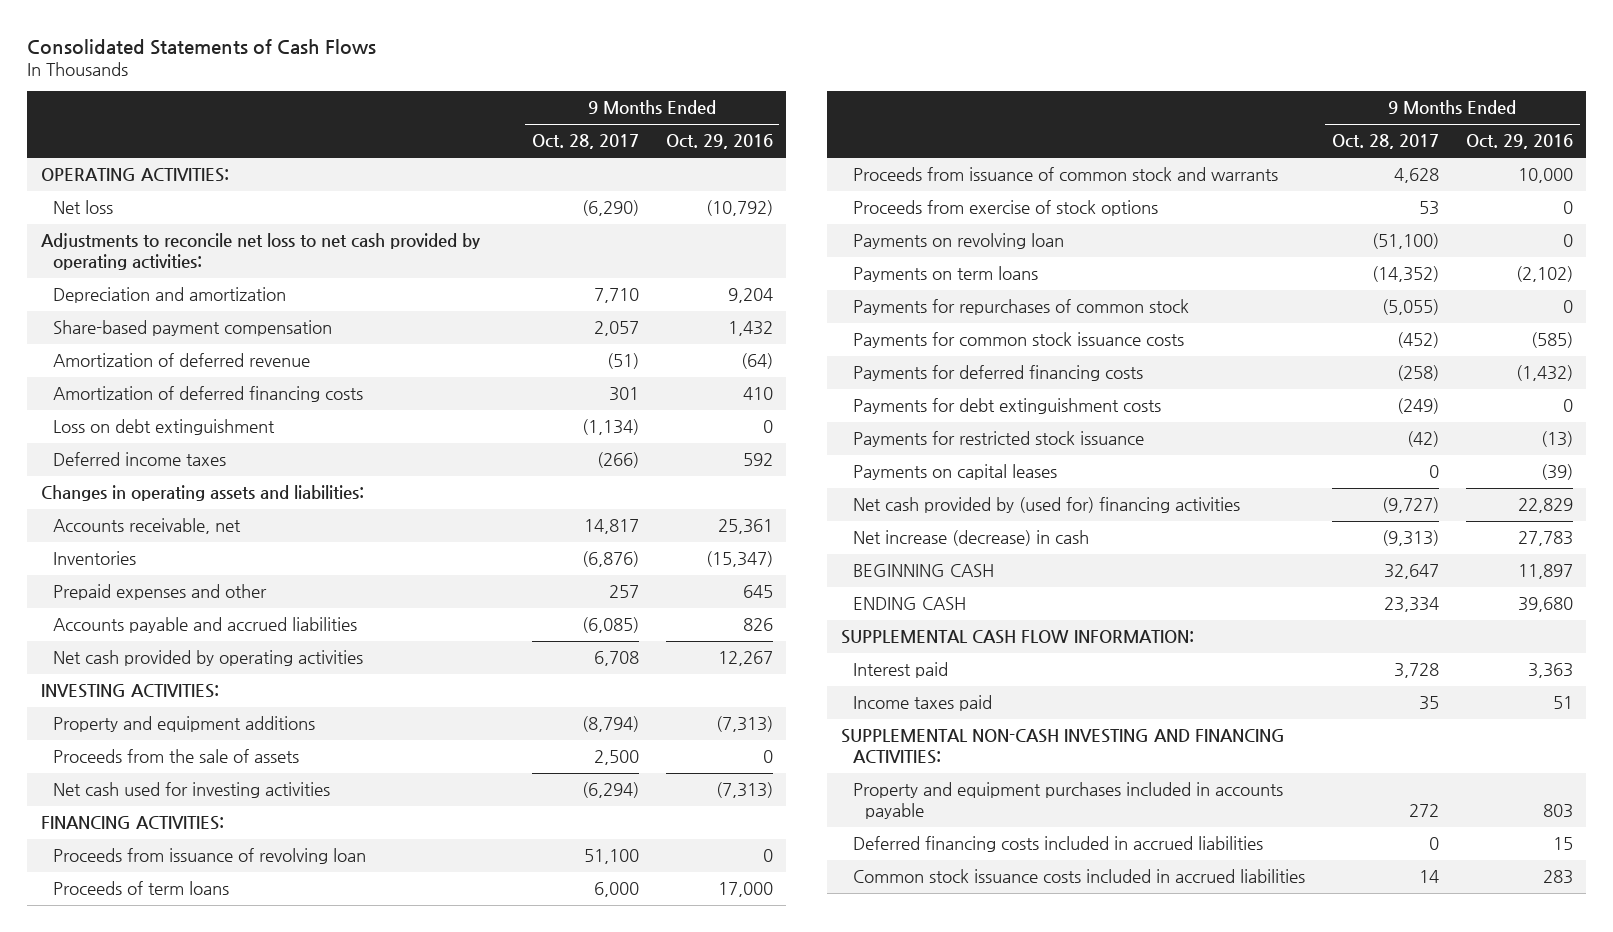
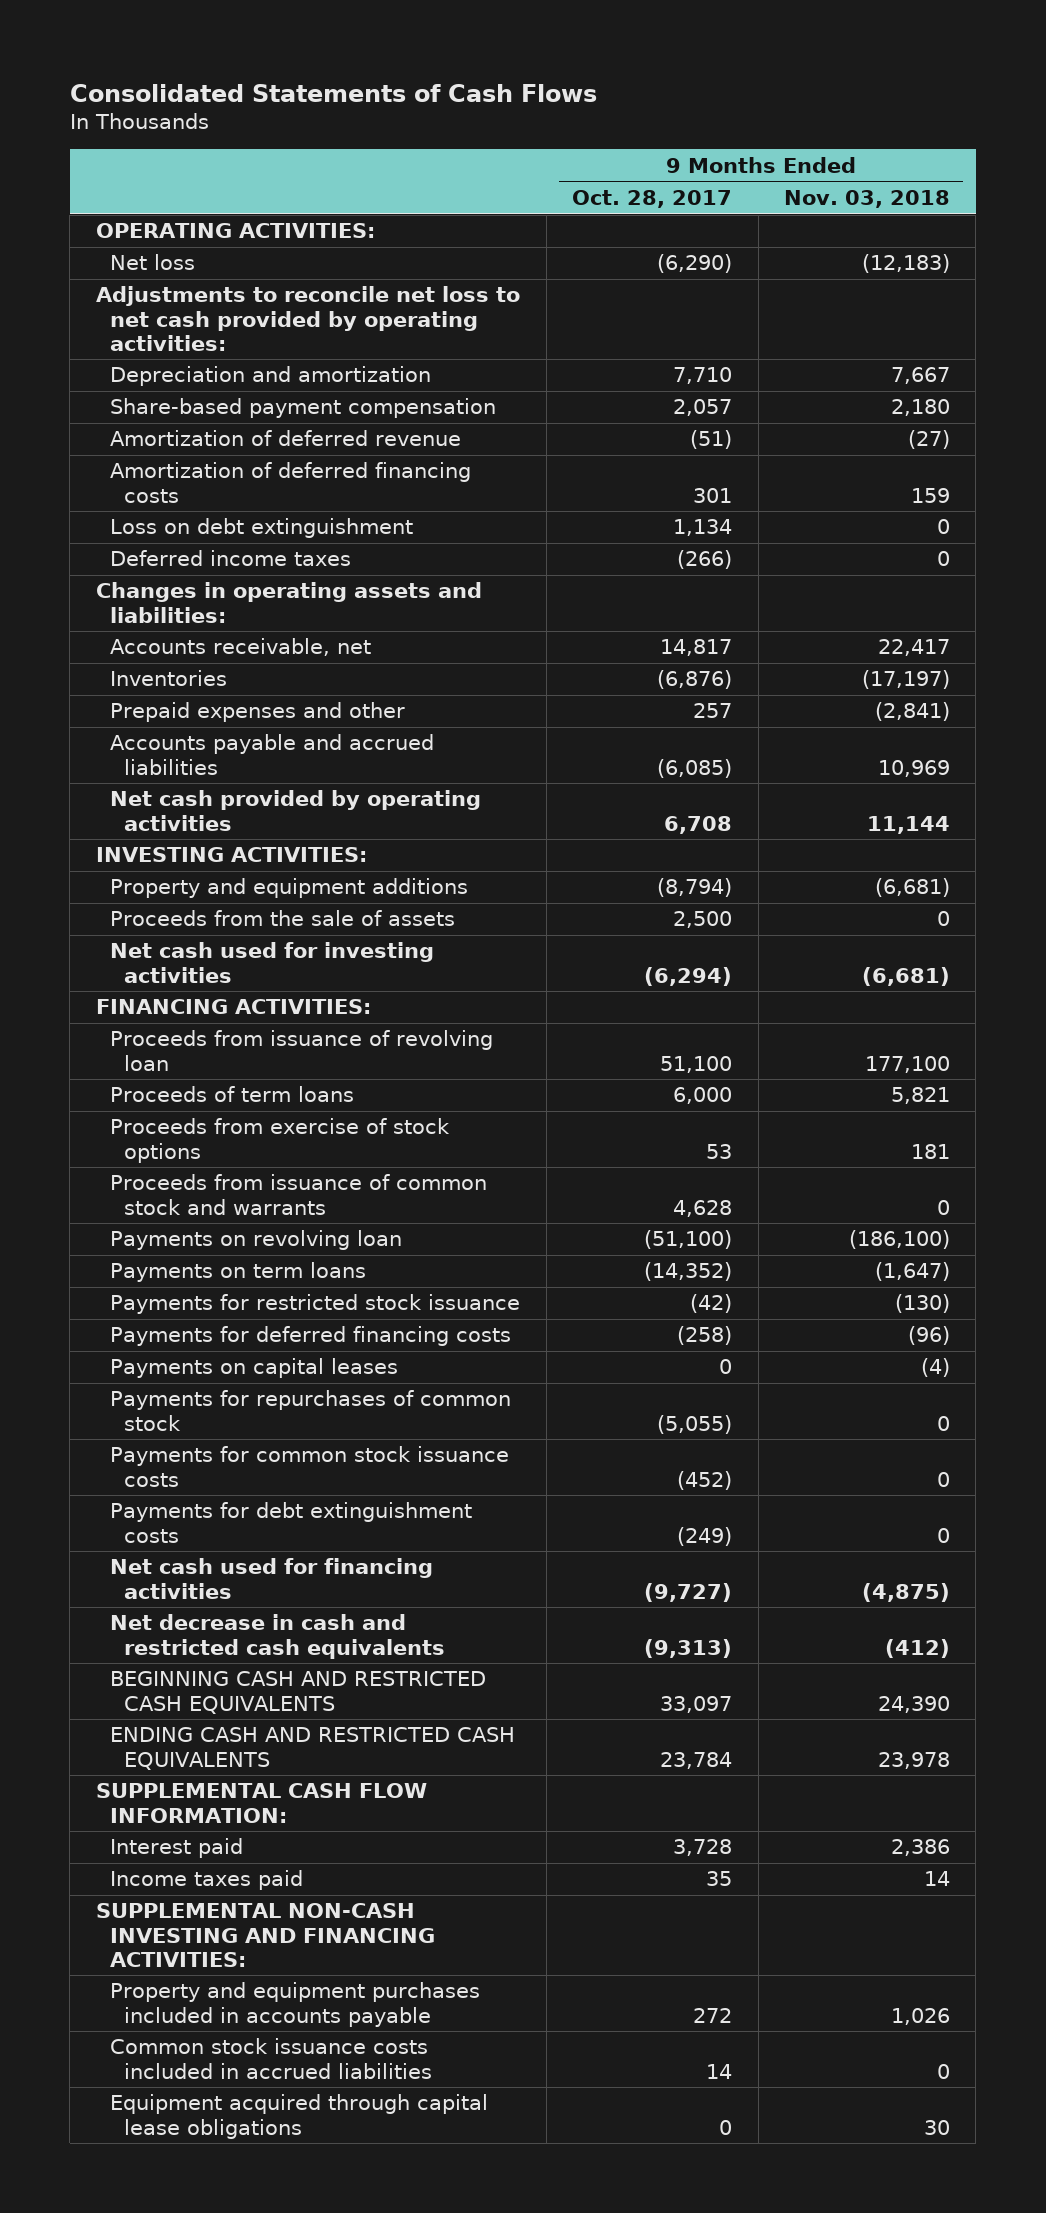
[665,134,773,150] Oct. 29, 2016 -> none
none -> [783,189,950,208] Nov. 03, 2018
[581,419,639,436] (1,134) -> [673,519,733,537] 1,134
[853,167,1279,182] Proceeds from issuance of common stock and warrants -> [110,1174,488,1215] Proceeds from issuance of common stock and warrants
[853,431,1145,448] Payments for restricted stock issuance -> [110,1294,521,1315] Payments for restricted stock issuance
[853,365,1144,382] Payments for deferred financing costs -> [110,1326,512,1347] Payments for deferred financing costs
[853,464,1058,481] Payments on capital leases -> [110,1358,399,1379] Payments on capital leases
[853,564,995,578] BEGINNING CASH -> none
[853,597,967,611] ENDING CASH -> none
[853,497,1241,514] Net cash provided by (used for) financing activities -> [110,1558,434,1599] Net cash used for financing activities
[853,530,1090,547] Net increase (decrease) in cash -> [110,1614,446,1659] Net decrease in cash and restricted cash equivalents
none -> [110,1671,487,1714] BEGINNING CASH AND RESTRICTED CASH EQUIVALENTS
none -> [110,1727,516,1770] ENDING CASH AND RESTRICTED CASH EQUIVALENTS
[853,836,1264,853] Deferred financing costs included in accrued liabilities -> none
none -> [110,2094,489,2139] Equipment acquired through capital lease obligations

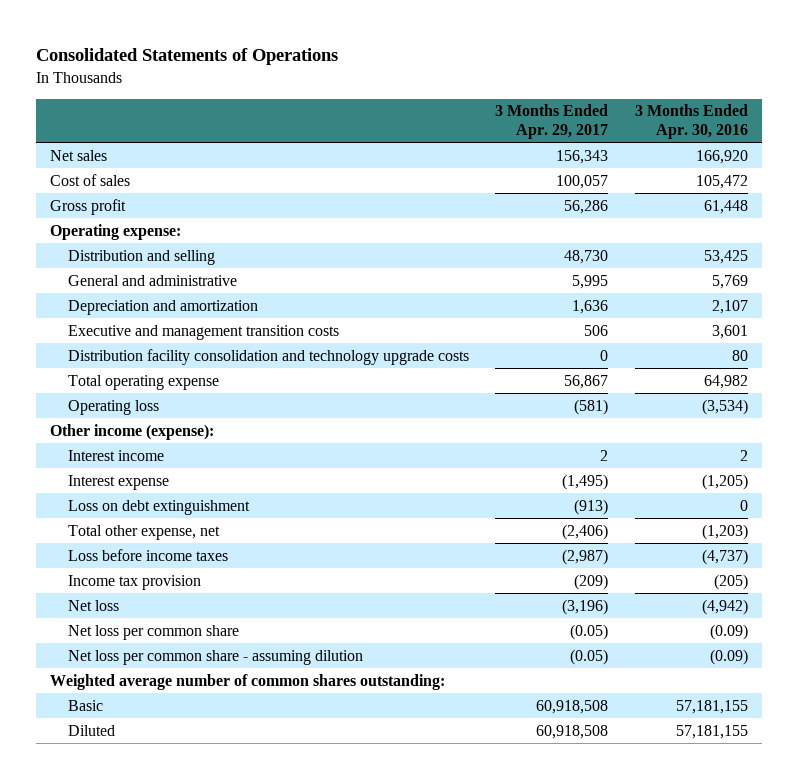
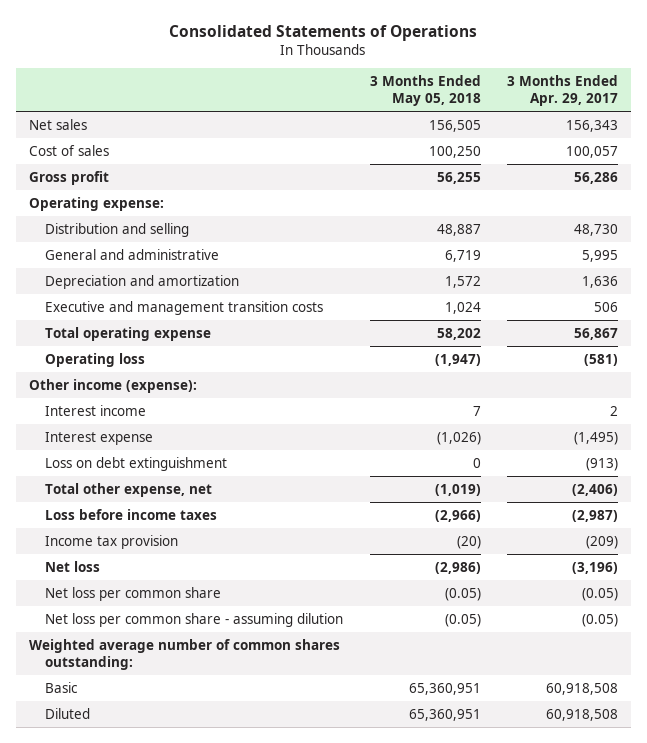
[635,104,749,140] 3 Months Ended Apr. 30, 2016 -> none
none -> [369,75,481,107] 3 Months Ended May 05, 2018
[67,348,469,365] Distribution facility consolidation and technology upgrade costs -> none

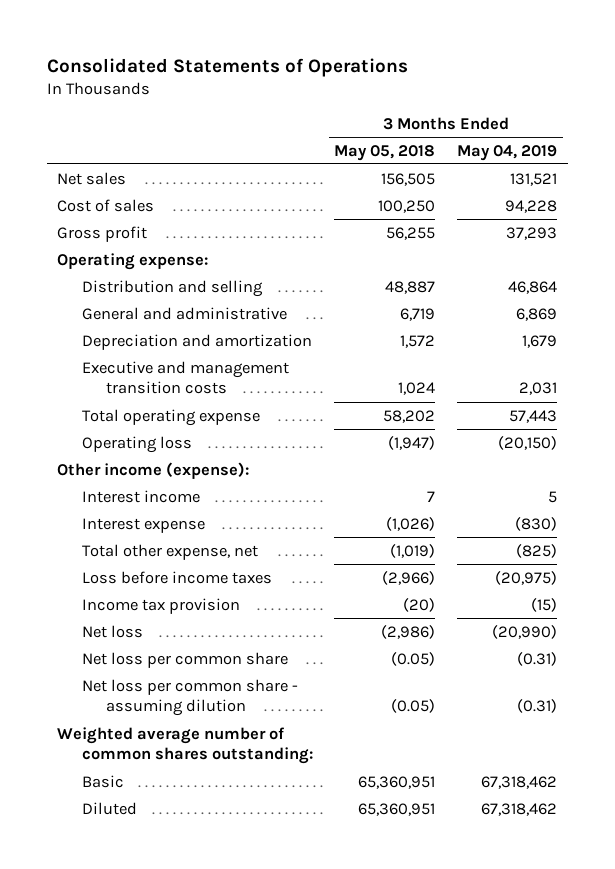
[506,75,618,107] 3 Months Ended Apr. 29, 2017 -> none
none -> [457,144,558,161] May 04, 2019
[45,456,228,471] Loss on debt extinguishment -> none

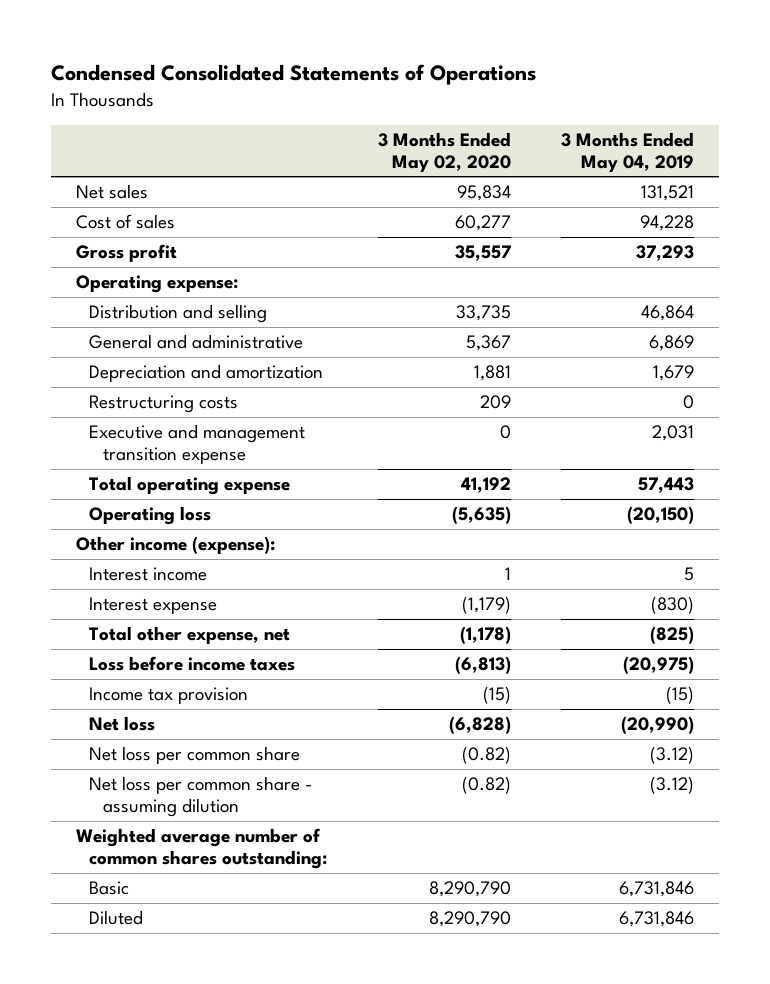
[46,57,408,77] Consolidated Statements of Operations -> [50,64,536,86] Condensed Consolidated Statements of Operations
[334,144,436,161] May 05, 2018 -> none
none -> [377,131,511,172] 3 Months Ended May 02, 2020
none -> [89,395,239,414] Restructuring costs
[81,360,289,395] Executive and management transition costs -> [89,424,306,465] Executive and management transition expense
[517,651,558,666] (0.31) -> [649,746,694,765] (3.12)
[517,699,558,714] (0.31) -> [649,776,694,795] (3.12)
[481,775,558,789] 67,318,462 -> [618,881,694,898] 6,731,846
[481,802,558,816] 67,318,462 -> [618,911,694,928] 6,731,846

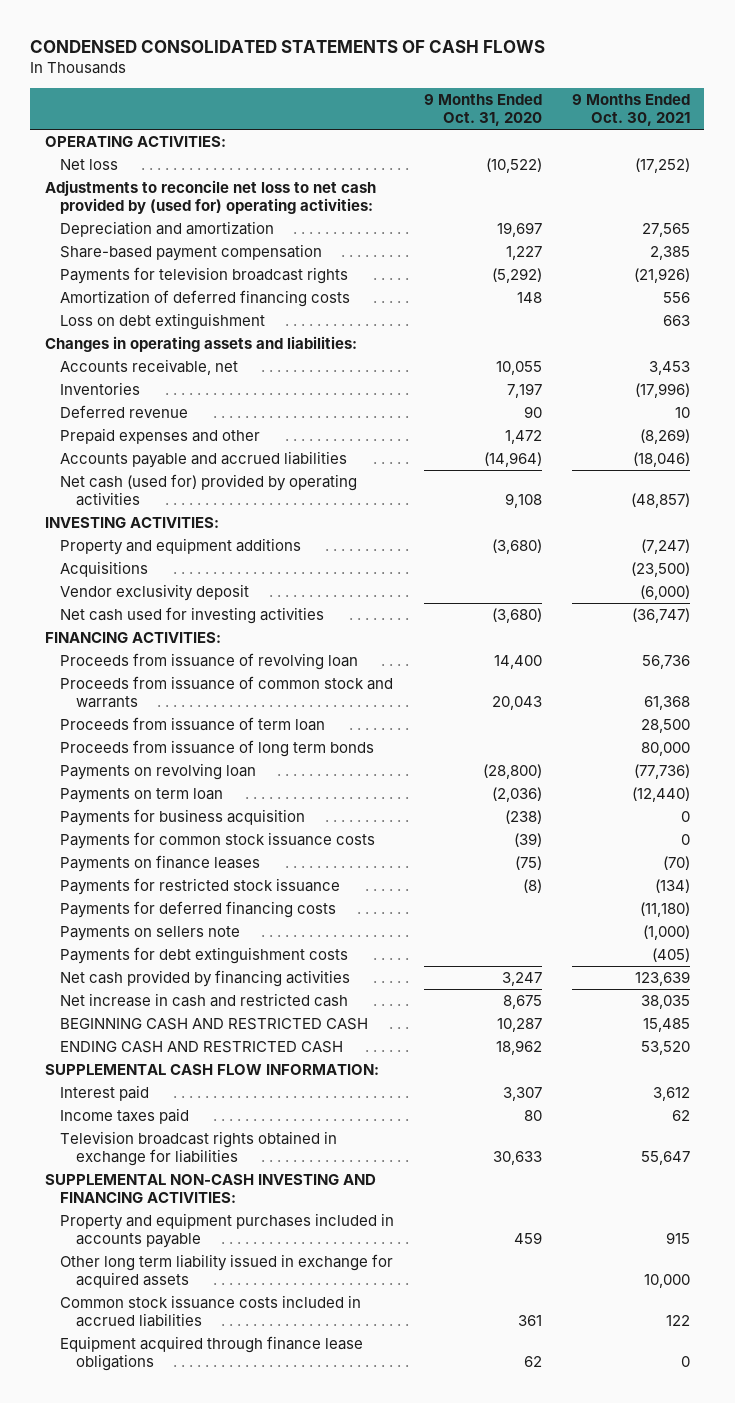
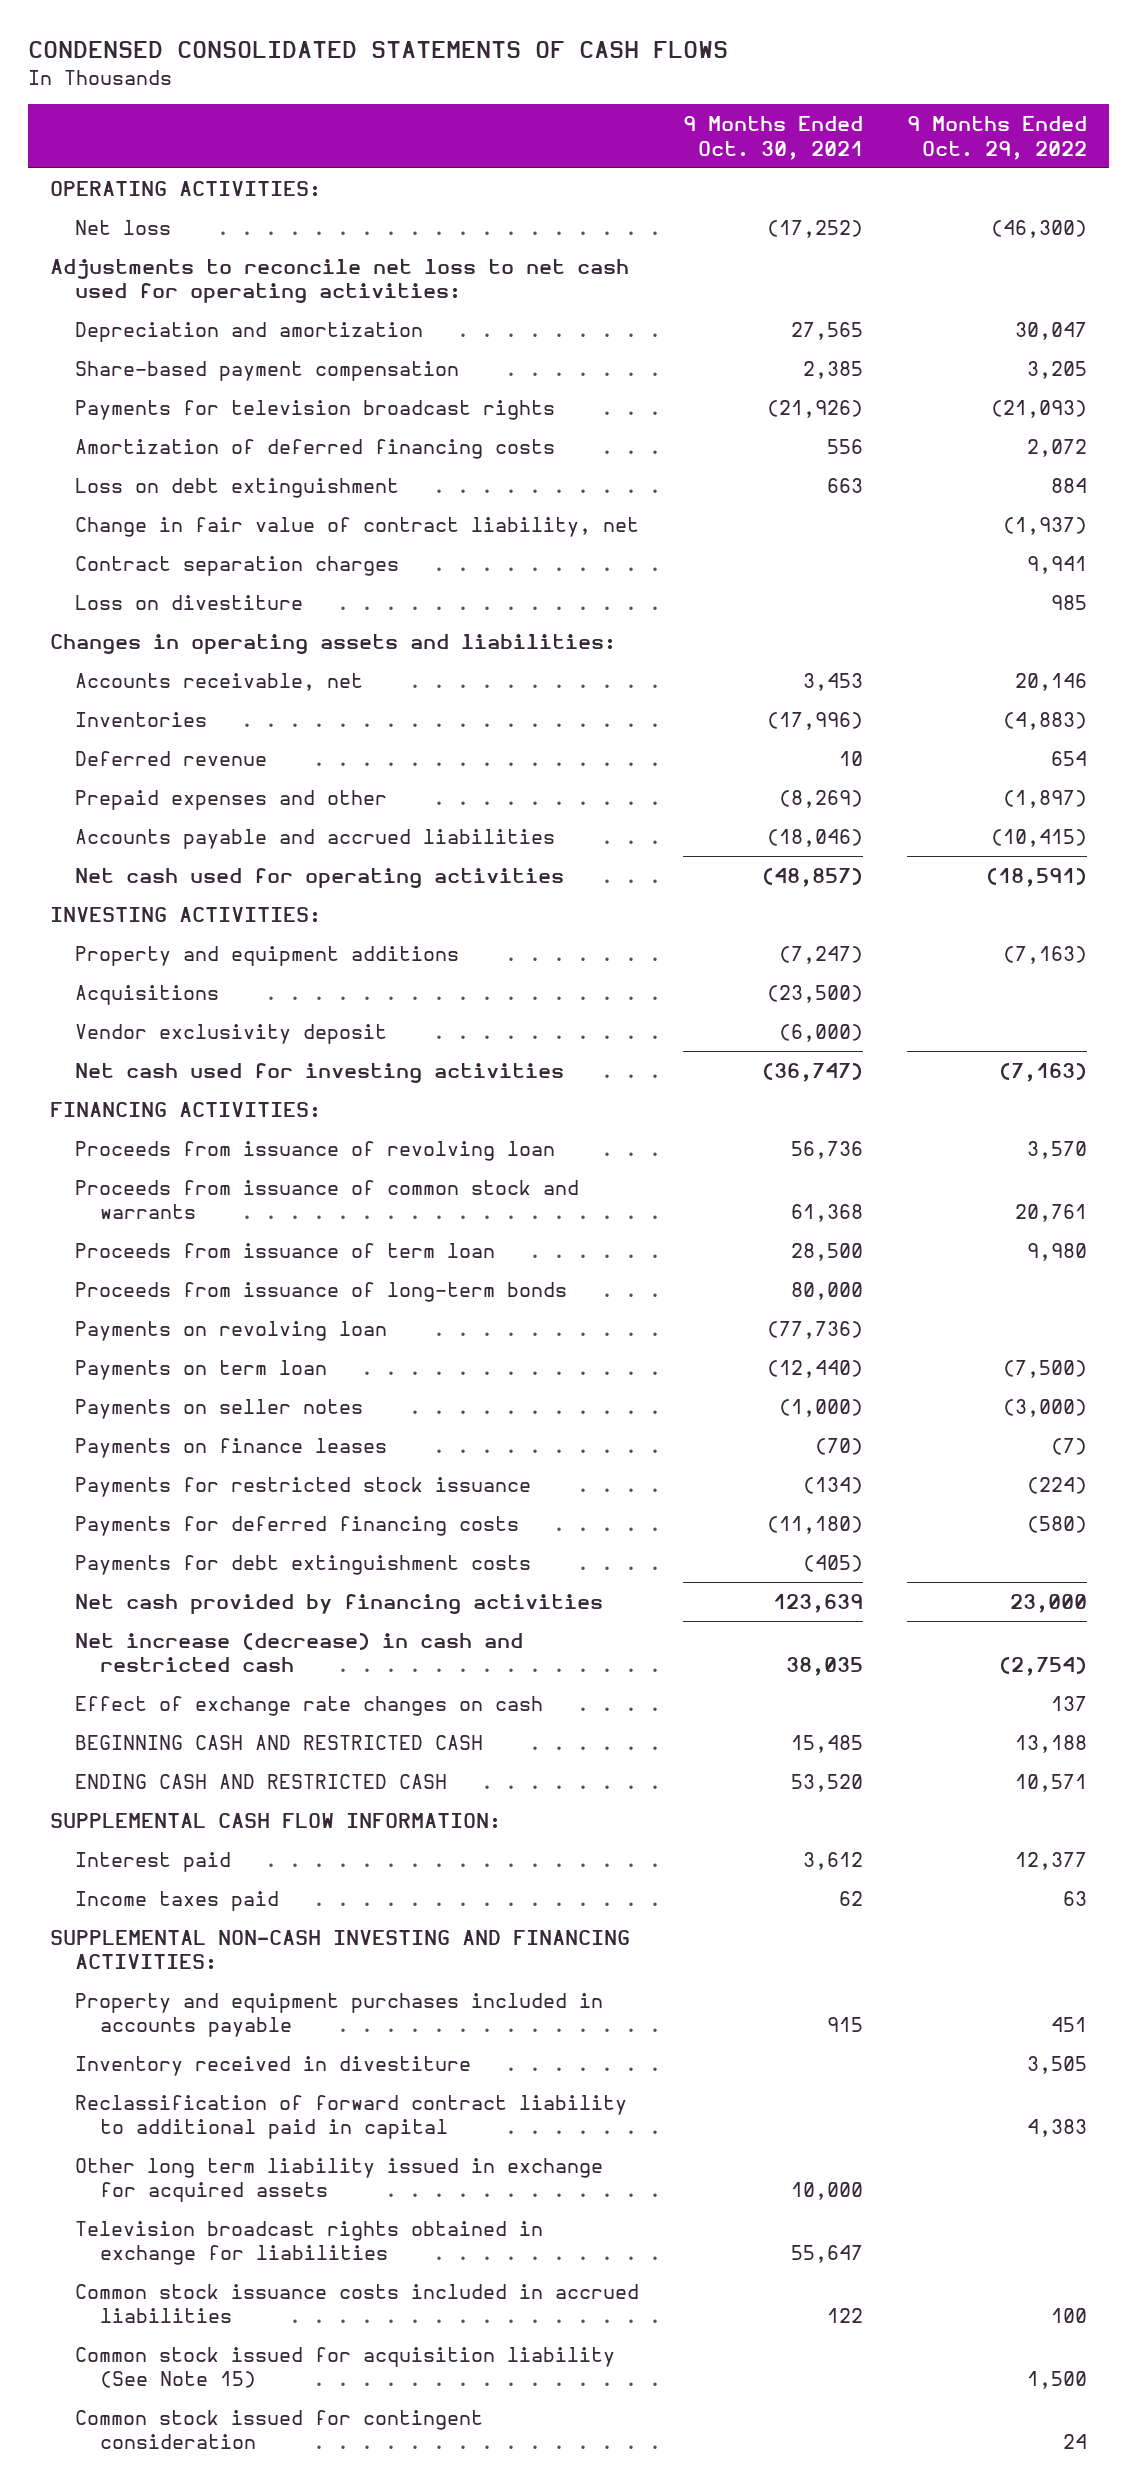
[424,93,543,127] 9 Months Ended Oct. 31, 2020 -> none
none -> [907,116,1088,160] 9 Months Ended Oct. 29, 2022
[45,179,377,215] Adjustments to reconcile net loss to net cash provided by (used for) operating activities: -> [49,258,629,304] Adjustments to reconcile net loss to net cash used for operating activities:
none -> [75,516,640,537] Change in fair value of contract liability, net
none -> [75,555,400,576] Contract separation charges
none -> [75,594,304,610] Loss on divestiture
[60,473,358,507] Net cash (used for) provided by operating activities -> [75,867,565,888] Net cash used for operating activities
[60,739,375,757] Proceeds from issuance of long term bonds -> [75,1281,568,1302] Proceeds from issuance of long-term bonds
[60,808,306,826] Payments for business acquisition -> none
[60,831,376,849] Payments for common stock issuance costs -> none
none -> [75,1398,364,1419] Payments on seller notes
[60,925,241,941] Payments on sellers note -> none
[60,992,349,1007] Net increase in cash and restricted cash -> [75,1632,524,1673] Net increase (decrease) in cash and restricted cash
none -> [75,1695,544,1716] Effect of exchange rate changes on cash
none -> [75,2055,472,2076] Inventory received in divestiture
none -> [75,2094,628,2140] Reclassification of forward contract liability to additional paid in capital
[60,1130,338,1167] Television broadcast rights obtained in exchange for liabilities -> [75,2220,544,2266] Television broadcast rights obtained in exchange for liabilities
[60,1335,364,1372] Equipment acquired through finance lease obligations -> none
none -> [75,2346,616,2389] Common stock issued for acquisition liability (See Note 15)
none -> [75,2409,484,2450] Common stock issued for contingent consideration

